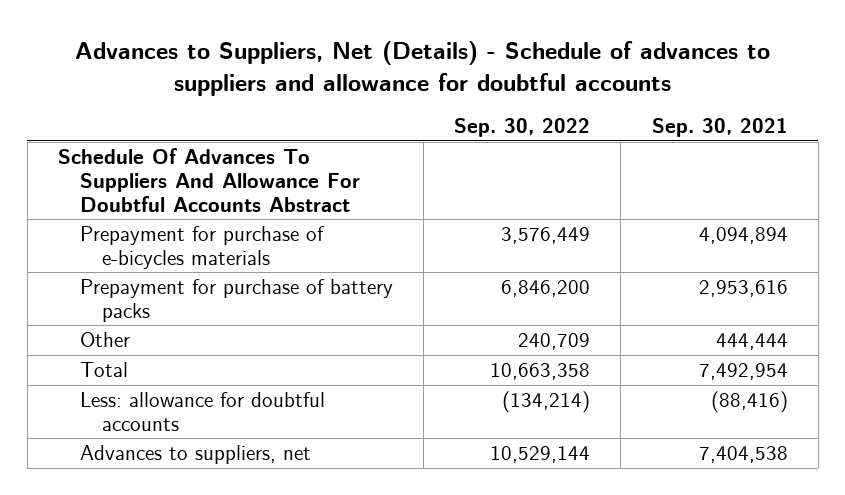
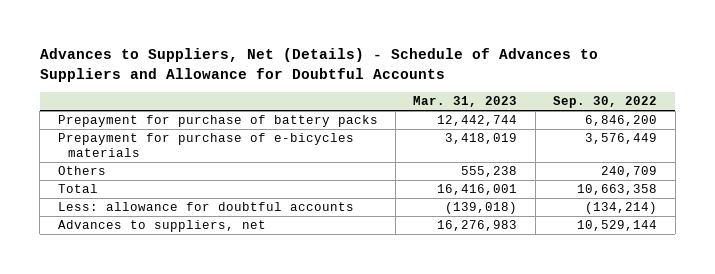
[74,40,770,96] Advances to Suppliers, Net (Details) - Schedule of advances to suppliers and allowance for doubtful accounts -> [39,48,598,82] Advances to Suppliers, Net (Details) - Schedule of Advances to Suppliers and Allowance for Doubtful Accounts
[651,118,788,138] Sep. 30, 2021 -> none
none -> [413,95,518,107] Mar. 31, 2023
[57,147,360,212] Schedule Of Advances To Suppliers And Allowance For Doubtful Accounts Abstract -> none
[79,225,325,269] Prepayment for purchase of e-bicycles materials -> [57,133,354,158] Prepayment for purchase of e-bicycles materials
[79,331,130,347] Other -> [57,166,106,176] Others

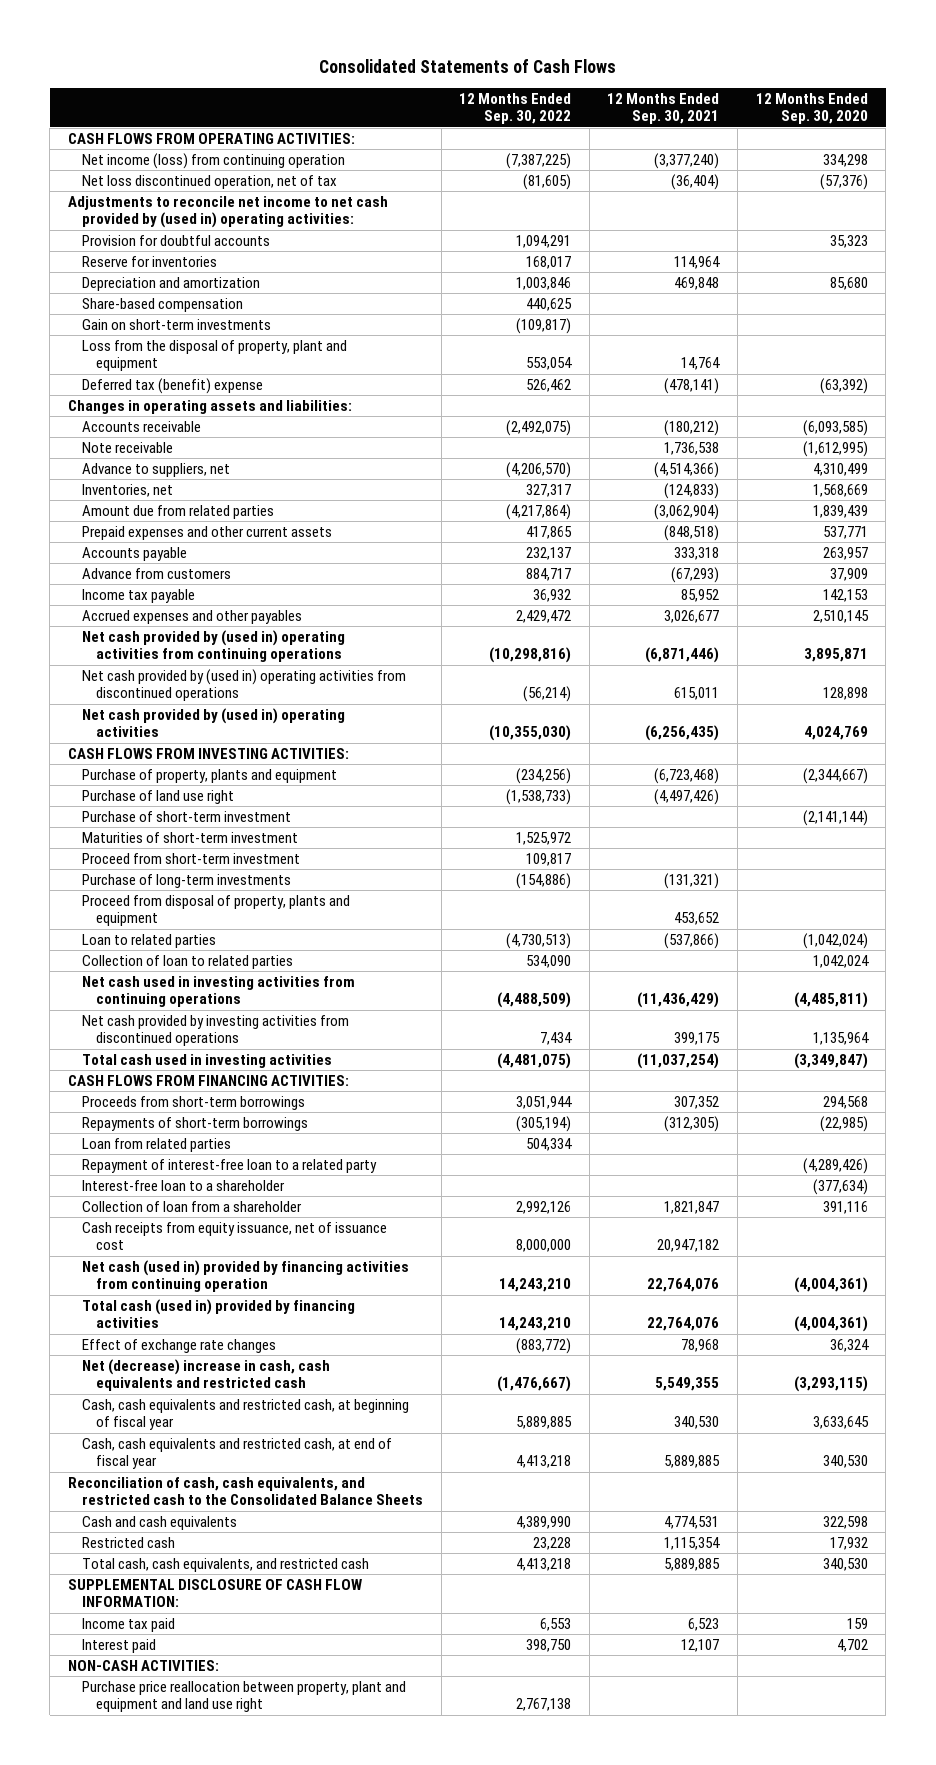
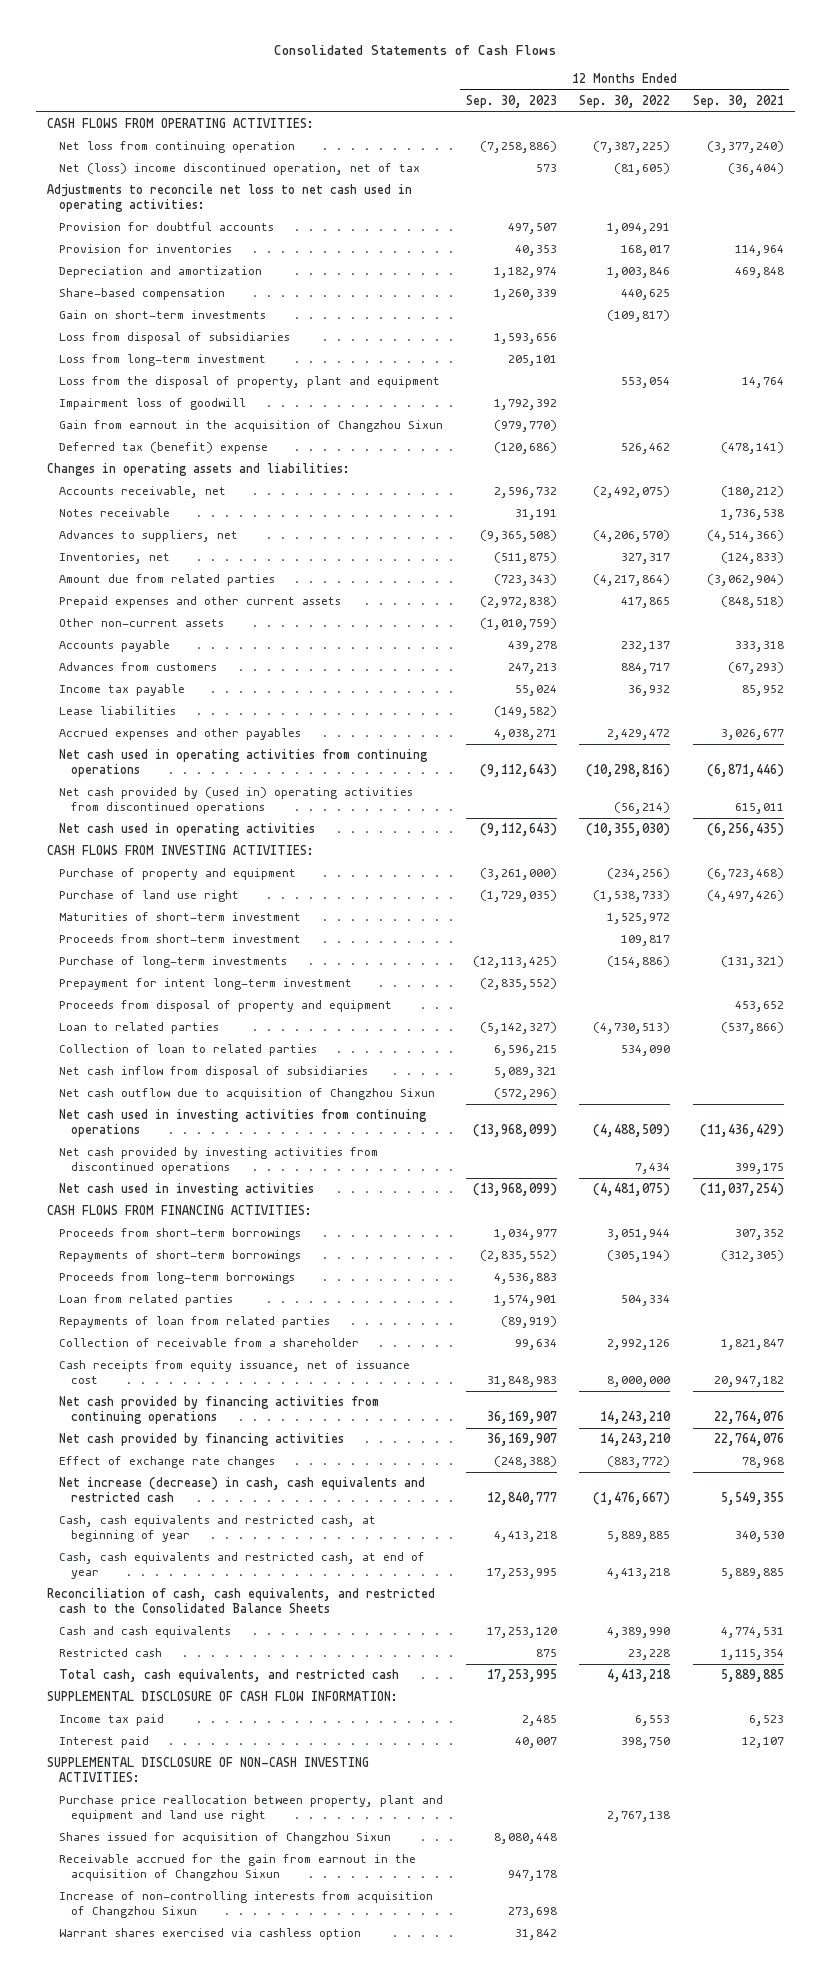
[755,93,868,125] 12 Months Ended Sep. 30, 2020 -> none
none -> [465,94,557,108] Sep. 30, 2023
[81,152,345,169] Net income (loss) from continuing operation -> [59,141,296,154] Net loss from continuing operation
[81,174,337,189] Net loss discontinued operation, net of tax -> [59,163,421,176] Net (loss) income discontinued operation, net of tax
[67,195,388,229] Adjustments to reconcile net income to net cash provided by (used in) operating activities: -> [47,184,413,213] Adjustments to reconcile net loss to net cash used in operating activities:
[81,255,217,267] Reserve for inventories -> [59,244,233,254] Provision for inventories
none -> [59,332,291,345] Loss from disposal of subsidiaries
none -> [59,354,267,367] Loss from long-term investment
none -> [59,398,247,411] Impairment loss of goodwill
none -> [59,420,444,433] Gain from earnout in the acquisition of Changzhou Sixun
[81,420,201,432] Accounts receivable -> [59,486,227,499] Accounts receivable, net
[81,441,173,453] Note receivable -> [59,508,171,518] Notes receivable
[81,462,230,477] Advance to suppliers, net -> [59,530,239,543] Advances to suppliers, net
none -> [59,618,225,628] Other non-current assets
[81,567,231,579] Advance from customers -> [59,662,218,672] Advances from customers
none -> [59,706,177,716] Lease liabilities
[81,629,345,663] Net cash provided by (used in) operating activities from continuing operations -> [59,749,429,778] Net cash used in operating activities from continuing operations
[81,707,345,738] Net cash provided by (used in) operating activities -> [59,823,316,837] Net cash used in operating activities
[81,768,337,783] Purchase of property, plants and equipment -> [59,868,297,881] Purchase of property and equipment
[81,810,291,822] Purchase of short-term investment -> none
[81,852,300,864] Proceed from short-term investment -> [59,934,302,944] Proceeds from short-term investment
none -> [59,978,353,991] Prepayment for intent long-term investment
[81,894,350,927] Proceed from disposal of property, plants and equipment -> [59,1000,393,1013] Proceeds from disposal of property and equipment
none -> [59,1066,369,1079] Net cash inflow from disposal of subsidiaries
none -> [59,1088,436,1101] Net cash outflow due to acquisition of Changzhou Sixun
[81,1053,332,1068] Total cash used in investing activities -> [59,1183,315,1197] Net cash used in investing activities
none -> [59,1272,296,1285] Proceeds from long-term borrowings
[81,1158,377,1173] Repayment of interest-free loan to a related party -> none
[81,1179,285,1191] Interest-free loan to a shareholder -> [59,1316,331,1329] Repayments of loan from related parties
[81,1200,302,1212] Collection of loan from a shareholder -> [59,1338,360,1348] Collection of receivable from a shareholder
[81,1259,409,1293] Net cash (used in) provided by financing activities from continuing operation -> [59,1396,380,1425] Net cash provided by financing activities from continuing operations
[81,1298,355,1329] Total cash (used in) provided by financing activities -> [59,1433,345,1447] Net cash provided by financing activities
[81,1358,330,1392] Net (decrease) increase in cash, cash equivalents and restricted cash -> [59,1477,426,1503] Net increase (decrease) in cash, cash equivalents and restricted cash
[81,1398,409,1431] Cash, cash equivalents and restricted cash, at beginning of fiscal year -> [59,1515,377,1543] Cash, cash equivalents and restricted cash, at beginning of year
[81,1437,392,1470] Cash, cash equivalents and restricted cash, at end of fiscal year -> [59,1552,426,1580] Cash, cash equivalents and restricted cash, at end of year
[67,1659,219,1671] NON-CASH ACTIVITIES: -> none
none -> [47,1757,370,1783] SUPPLEMENTAL DISCLOSURE OF NON-CASH INVESTING ACTIVITIES:
none -> [59,1832,392,1845] Shares issued for acquisition of Changzhou Sixun
none -> [59,1854,417,1882] Receivable accrued for the gain from earnout in the acquisition of Changzhou Sixun
none -> [59,1891,434,1919] Increase of non-controlling interests from acquisition of Changzhou Sixun
none -> [59,1928,362,1941] Warrant shares exercised via cashless option

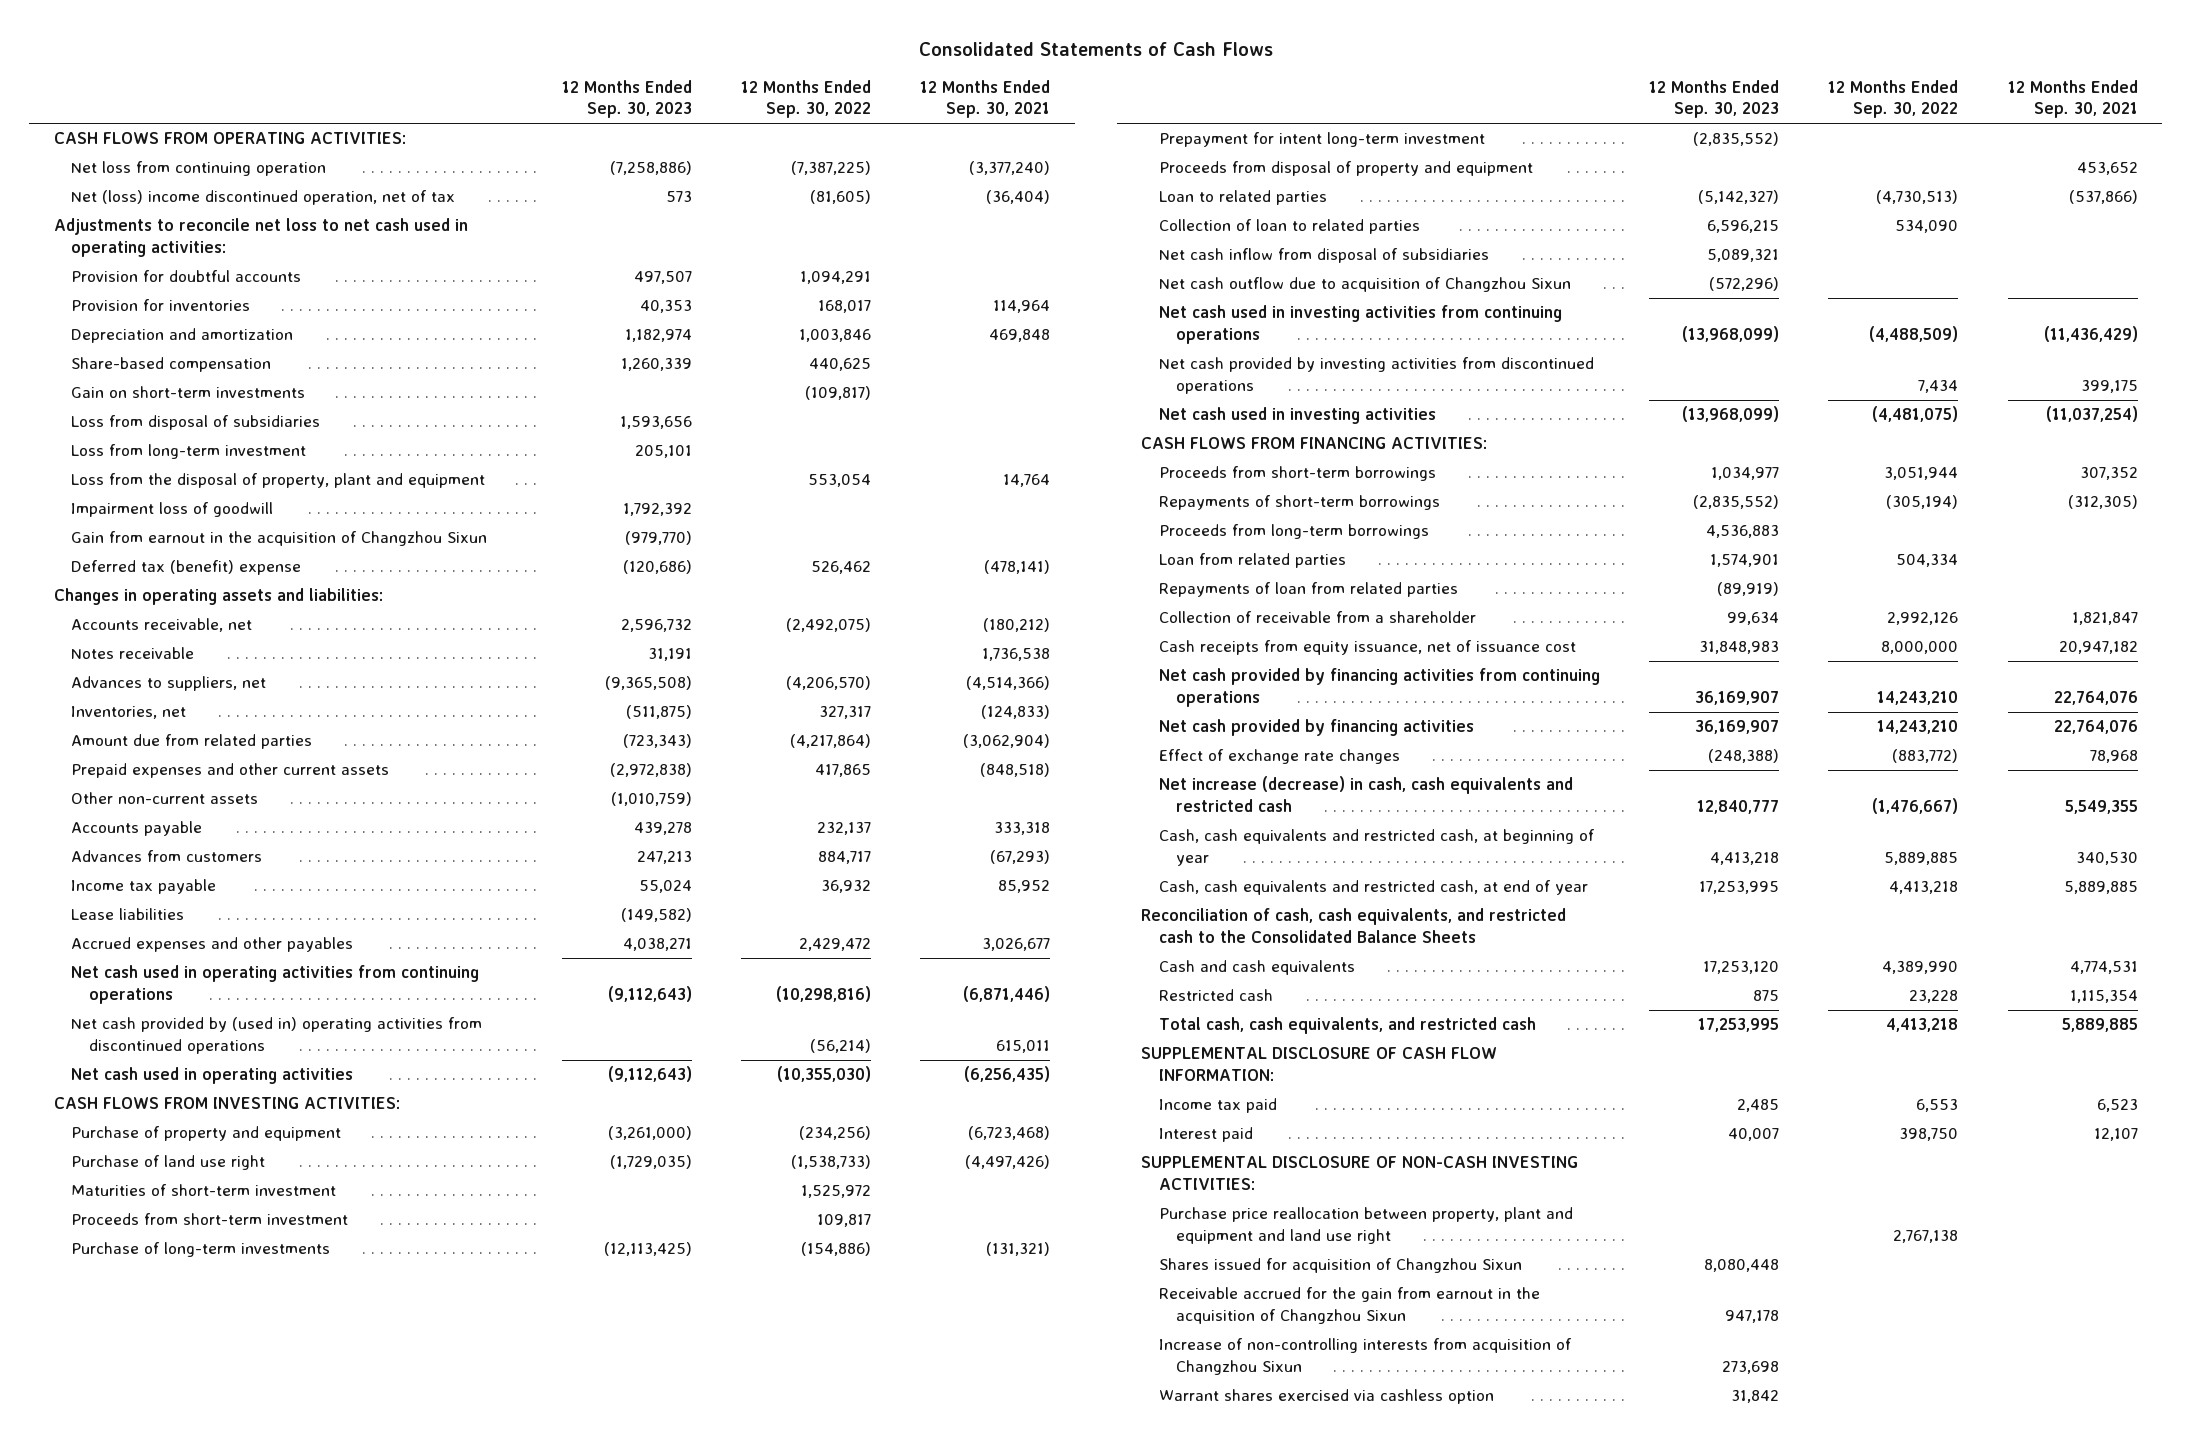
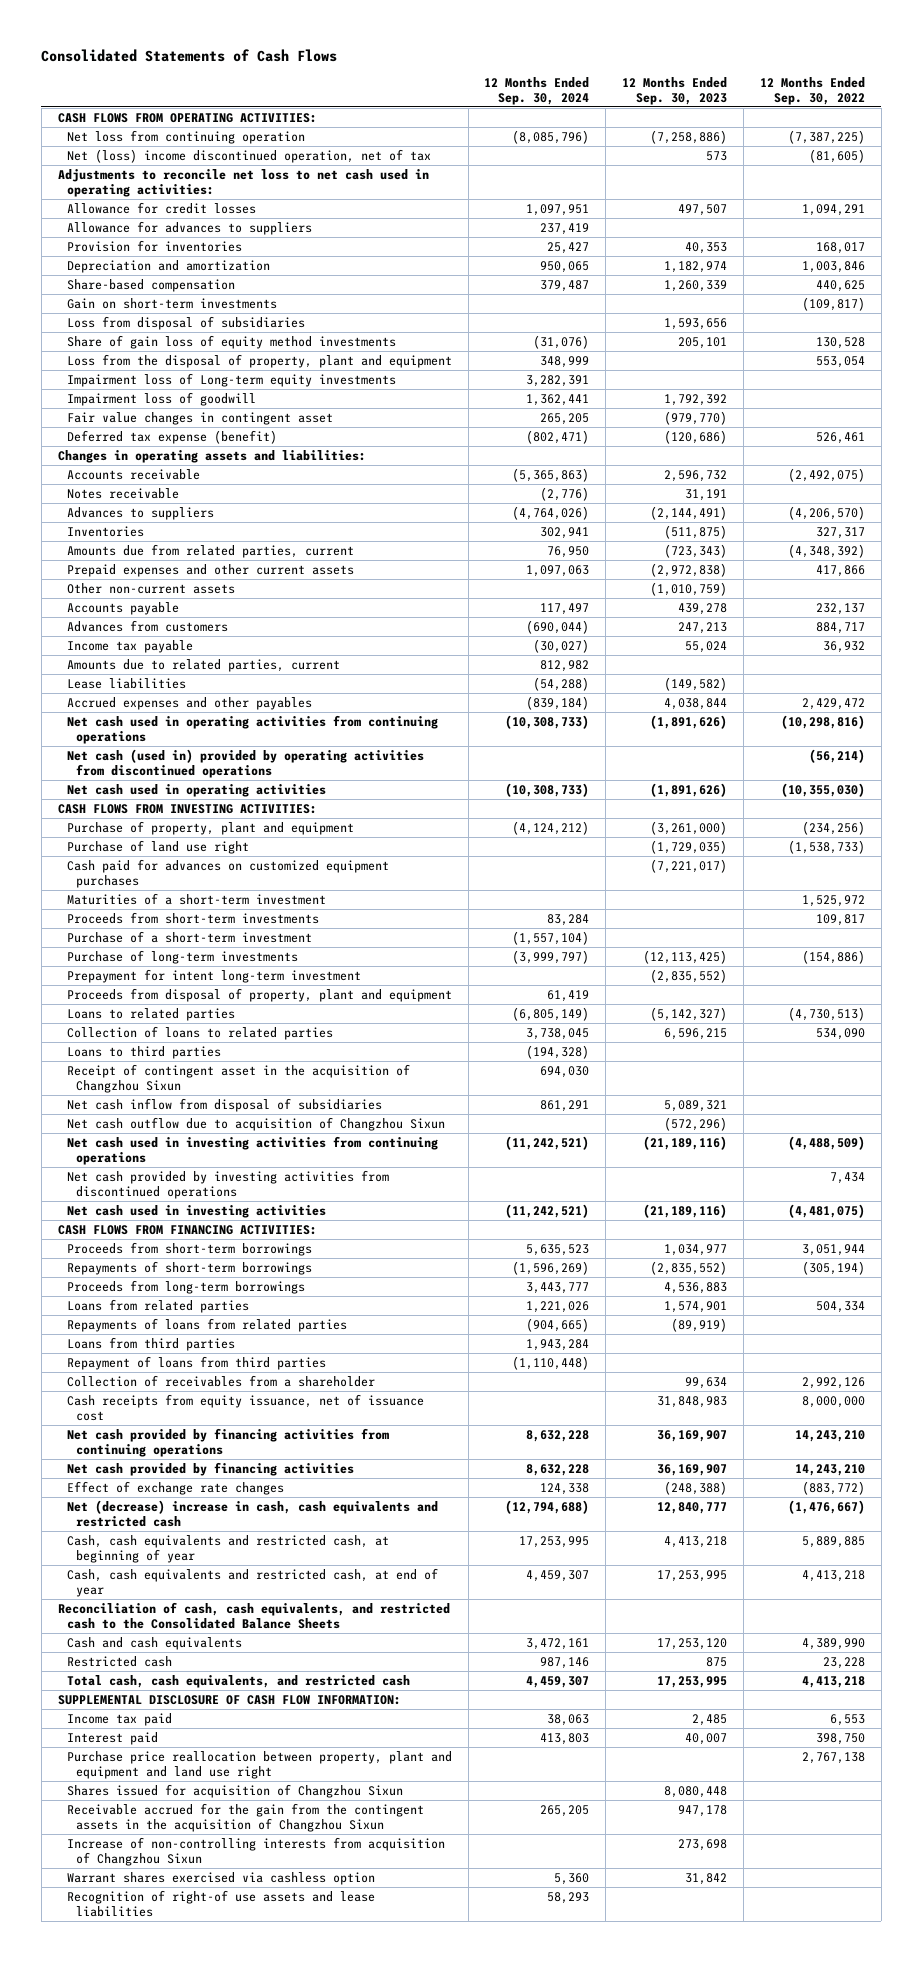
[919,79,1050,119] 12 Months Ended Sep. 30, 2021 -> none
none -> [484,77,590,105] 12 Months Ended Sep. 30, 2024
[71,270,302,283] Provision for doubtful accounts -> [66,202,256,215] Allowance for credit losses
none -> [66,221,312,236] Allowance for advances to suppliers
[71,444,307,460] Loss from long-term investment -> none
none -> [66,335,396,350] Share of gain loss of equity method investments
none -> [66,373,396,388] Impairment loss of Long-term equity investments
[71,531,488,547] Gain from earnout in the acquisition of Changzhou Sixun -> [66,412,333,426] Fair value changes in contingent asset
[71,560,302,576] Deferred tax (benefit) expense -> [66,430,277,445] Deferred tax expense (benefit)
[810,561,871,575] 526,462 -> [815,432,865,445] 526,461
[71,618,253,633] Accounts receivable, net -> [66,469,200,481] Accounts receivable
[71,676,267,692] Advances to suppliers, net -> [66,507,214,521] Advances to suppliers
[604,676,692,691] (9,365,508) -> [650,506,728,521] (2,144,491)
[71,706,187,720] Inventories, net -> [66,526,144,538] Inventories
[71,734,313,750] Amount due from related parties -> [66,544,354,559] Amounts due from related parties, current
[789,734,871,749] (4,217,864) -> [787,544,865,559] (4,348,392)
[814,764,871,778] 417,865 -> [815,565,865,578] 417,866
none -> [66,659,340,673] Amounts due to related parties, current
[622,938,692,952] 4,038,271 -> [664,698,728,711] 4,038,844
[607,985,692,1002] (9,112,643) -> [650,715,728,730] (1,891,626)
[71,1017,483,1054] Net cash provided by (used in) operating activities from discontinued operations -> [66,749,424,778] Net cash (used in) provided by operating activities from discontinued operations
[607,1066,692,1083] (9,112,643) -> [650,783,728,798] (1,891,626)
[71,1126,342,1142] Purchase of property and equipment -> [66,821,354,836] Purchase of property, plant and equipment
none -> [66,859,389,888] Cash paid for advances on customized equipment purchases
[71,1184,337,1197] Maturities of short-term investment -> [66,893,326,906] Maturities of a short-term investment
[71,1213,349,1226] Proceeds from short-term investment -> [66,912,319,925] Proceeds from short-term investments
none -> [66,931,312,944] Purchase of a short-term investment
[1158,161,1533,177] Proceeds from disposal of property and equipment -> [66,988,452,1003] Proceeds from disposal of property, plant and equipment
[1158,190,1327,206] Loan to related parties -> [66,1008,235,1022] Loans to related parties
[1158,219,1420,235] Collection of loan to related parties -> [66,1026,333,1041] Collection of loans to related parties
none -> [66,1046,221,1060] Loans to third parties
none -> [66,1064,410,1093] Receipt of contingent asset in the acquisition of Changzhou Sixun
[1682,325,1780,342] (13,968,099) -> [643,1136,728,1151] (21,189,116)
[1682,406,1780,423] (13,968,099) -> [643,1204,728,1219] (21,189,116)
[1158,553,1346,569] Loan from related parties -> [66,1299,249,1314] Loans from related parties
[1158,582,1458,598] Repayments of loan from related parties -> [66,1318,347,1333] Repayments of loans from related parties
none -> [66,1337,235,1352] Loans from third parties
none -> [66,1356,326,1371] Repayment of loans from third parties
[1158,611,1476,624] Collection of receivable from a shareholder -> [66,1375,375,1388] Collection of receivables from a shareholder
[1158,776,1573,812] Net increase (decrease) in cash, cash equivalents and restricted cash -> [66,1500,438,1527] Net (decrease) increase in cash, cash equivalents and restricted cash
[1141,1156,1579,1190] SUPPLEMENTAL DISCLOSURE OF NON-CASH INVESTING ACTIVITIES: -> none
[1158,1287,1540,1324] Receivable accrued for the gain from earnout in the acquisition of Changzhou Sixun -> [66,1803,424,1832] Receivable accrued for the gain from the contingent assets in the acquisition of Changzhou Sixun
none -> [66,1890,375,1917] Recognition of right-of use assets and lease liabilities

